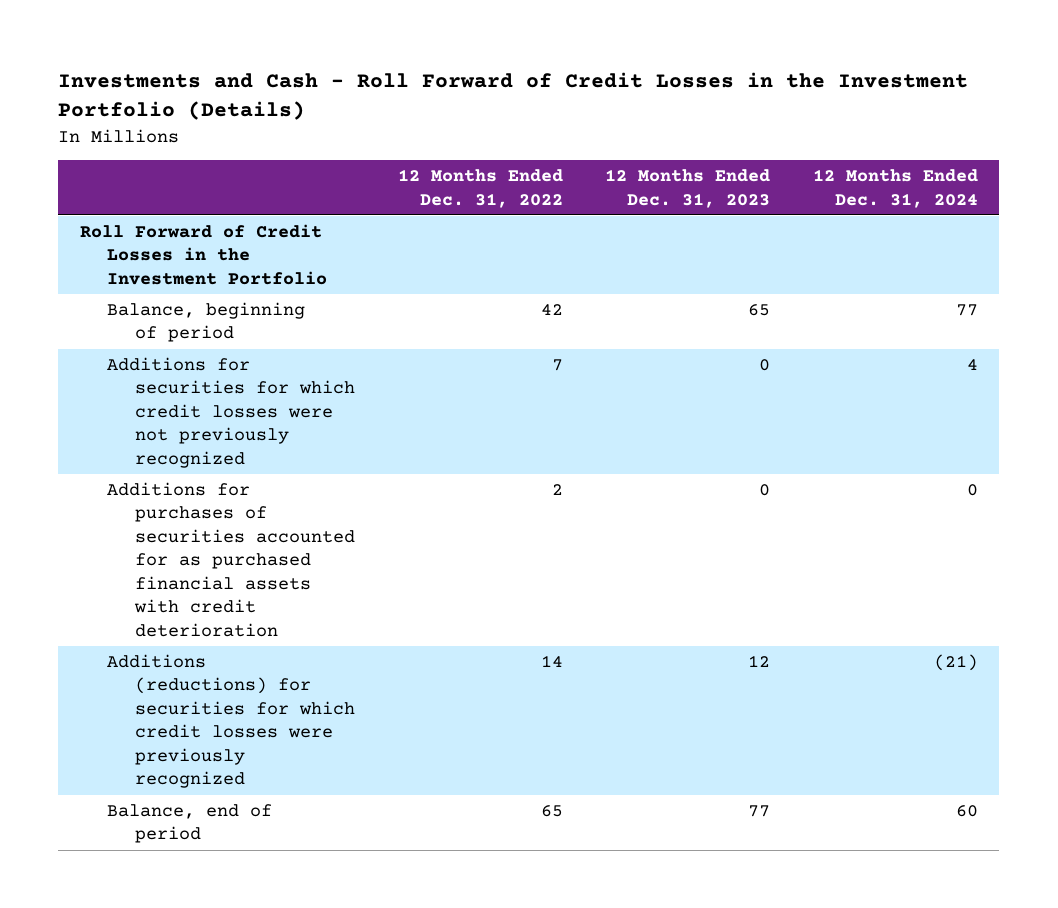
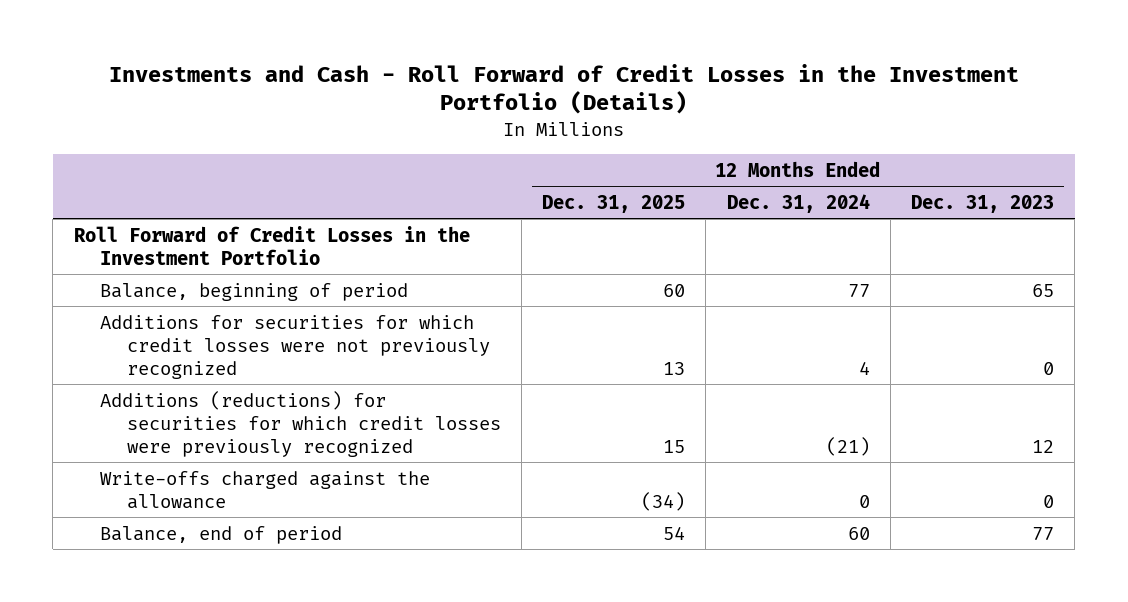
[397,169,563,208] 12 Months Ended Dec. 31, 2022 -> none
none -> [542,194,686,213] Dec. 31, 2025
[107,481,356,637] Additions for purchases of securities accounted for as purchased financial assets with credit deterioration -> none
none -> [100,470,431,509] Write-offs charged against the allowance

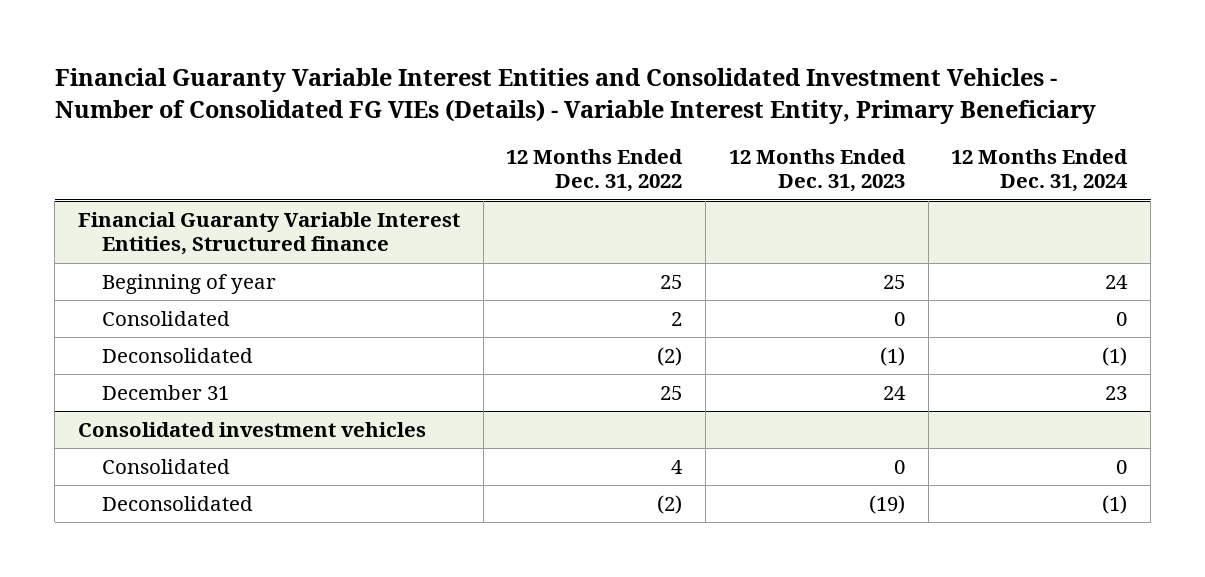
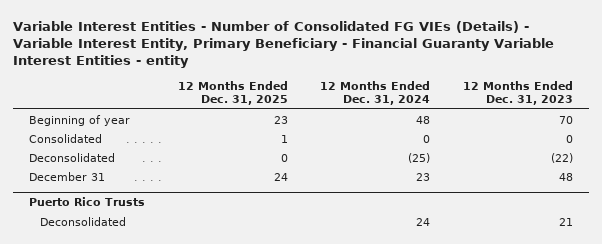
[54,68,1096,124] Financial Guaranty Variable Interest Entities and Consolidated Investment Vehicles - Number of Consolidated FG VIEs (Details) - Variable Interest Entity, Primary Beneficiary -> [13,20,555,69] Variable Interest Entities - Number of Consolidated FG VIEs (Details) - Variable Interest Entity, Primary Beneficiary - Financial Guaranty Variable Interest Entities - entity
[506,148,684,193] 12 Months Ended Dec. 31, 2022 -> none
none -> [177,81,288,106] 12 Months Ended Dec. 31, 2025
[77,211,460,256] Financial Guaranty Variable Interest Entities, Structured finance -> none
[102,310,231,326] Consolidated -> none
[102,347,254,363] Deconsolidated -> none
[102,384,230,400] December 31 -> none
[77,421,426,437] Consolidated investment vehicles -> none
[882,274,905,289] 25 -> [558,115,573,124] 70
[1105,274,1129,289] 24 -> [416,115,431,124] 48
[868,494,905,514] (19) -> [550,152,573,163] (22)
[1102,494,1128,514] (1) -> [408,152,431,163] (25)
none -> [29,171,106,181] December 31
none -> [29,197,146,207] Puerto Rico Trusts
none -> [40,216,127,226] Deconsolidated

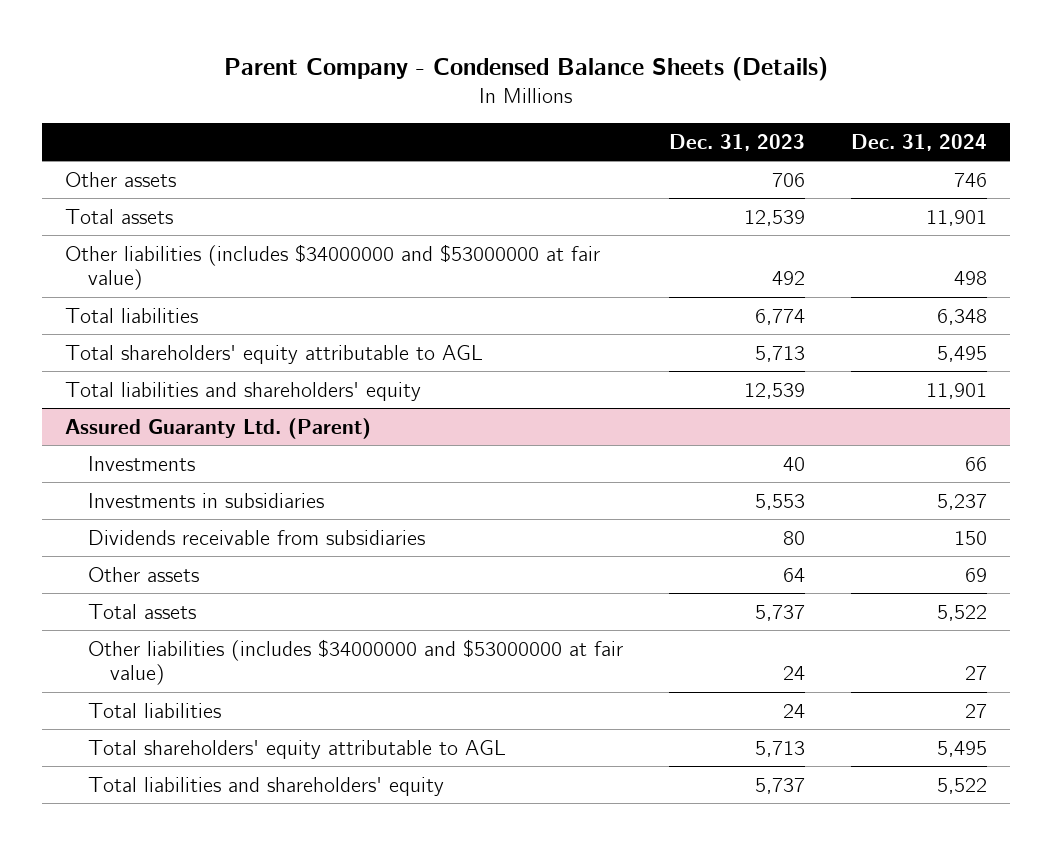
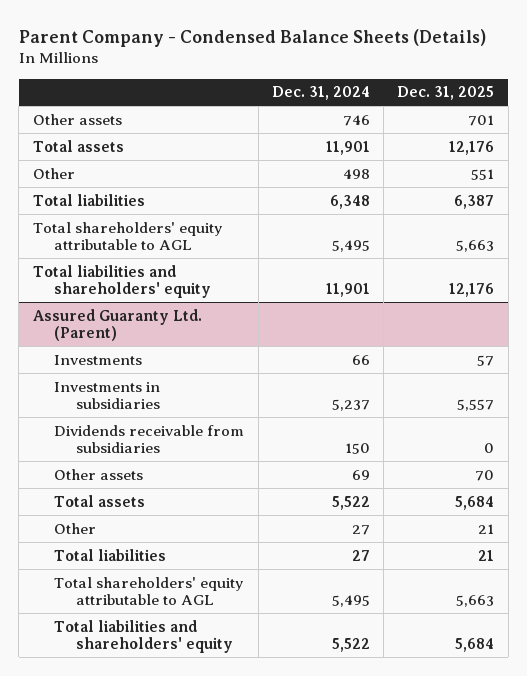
[668,133,805,151] Dec. 31, 2023 -> none
none -> [397,86,495,101] Dec. 31, 2025
[65,243,601,291] Other liabilities (includes $34000000 and $53000000 at fair value) -> [32,167,75,179] Other
[87,638,623,686] Other liabilities (includes $34000000 and $53000000 at fair value) -> [54,522,97,534] Other

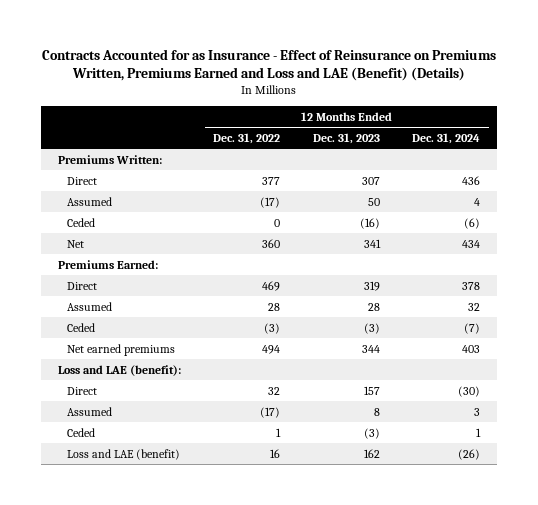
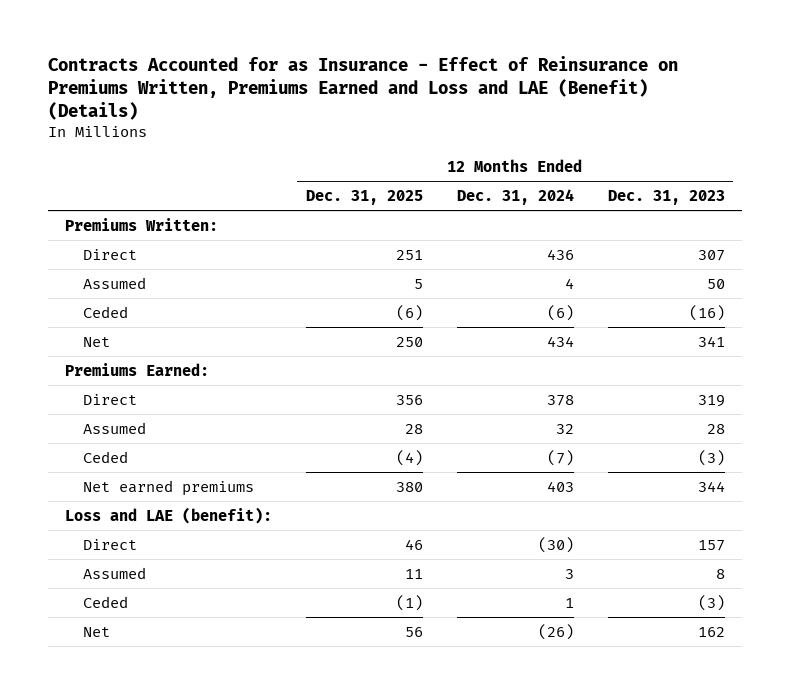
[213,132,281,144] Dec. 31, 2022 -> none
none -> [305,189,423,205] Dec. 31, 2025
[67,448,181,460] Loss and LAE (benefit) -> [82,626,110,637] Net

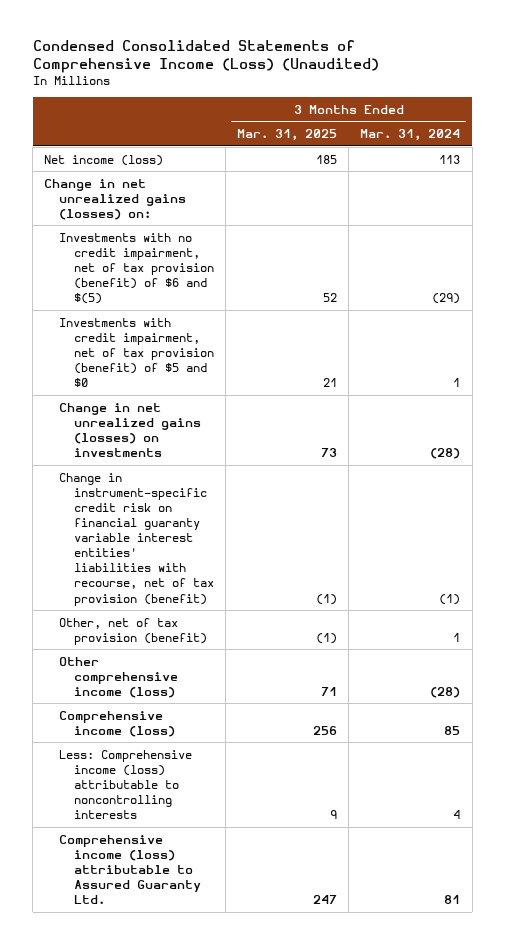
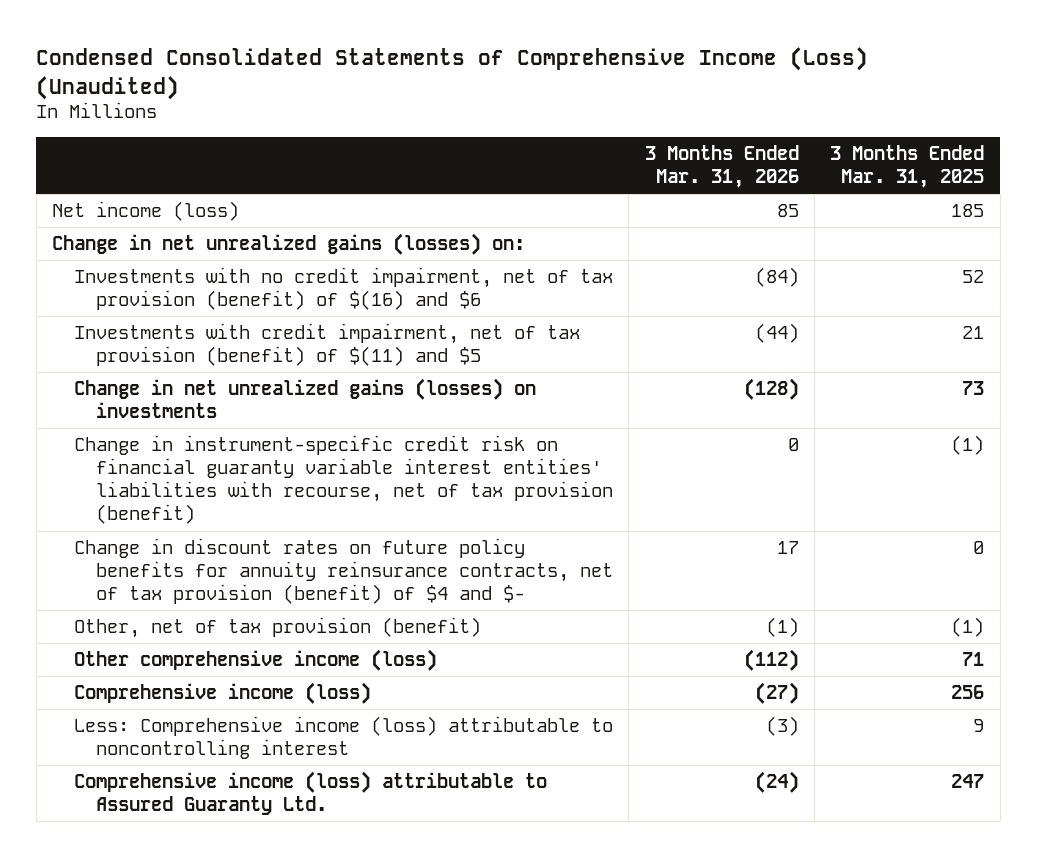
[360,128,461,141] Mar. 31, 2024 -> none
none -> [644,144,799,188] 3 Months Ended Mar. 31, 2026
[59,232,215,305] Investments with no credit impairment, net of tax provision (benefit) of $6 and $(5) -> [73,267,613,311] Investments with no credit impairment, net of tax provision (benefit) of $(16) and $6
[59,317,215,388] Investments with credit impairment, net of tax provision (benefit) of $5 and $0 -> [73,323,580,367] Investments with credit impairment, net of tax provision (benefit) of $(11) and $5
none -> [73,538,613,605] Change in discount rates on future policy benefits for annuity reinsurance contracts, net of tax provision (benefit) of $4 and $-
[59,749,193,820] Less: Comprehensive income (loss) attributable to noncontrolling interests -> [73,716,613,760] Less: Comprehensive income (loss) attributable to noncontrolling interest

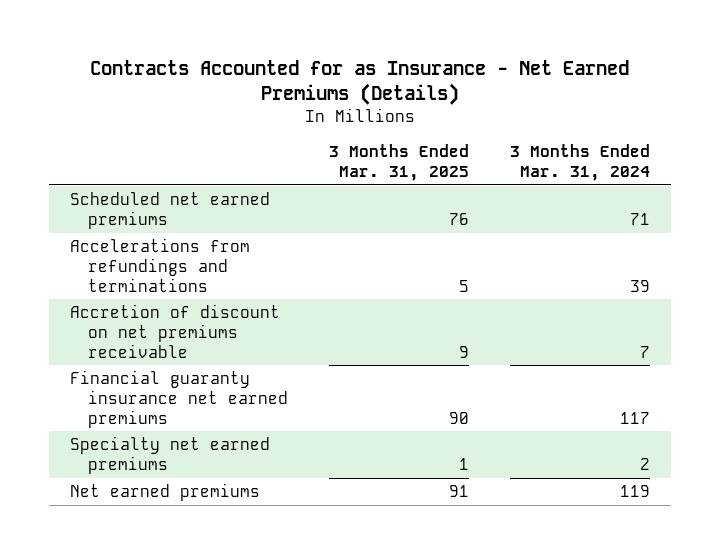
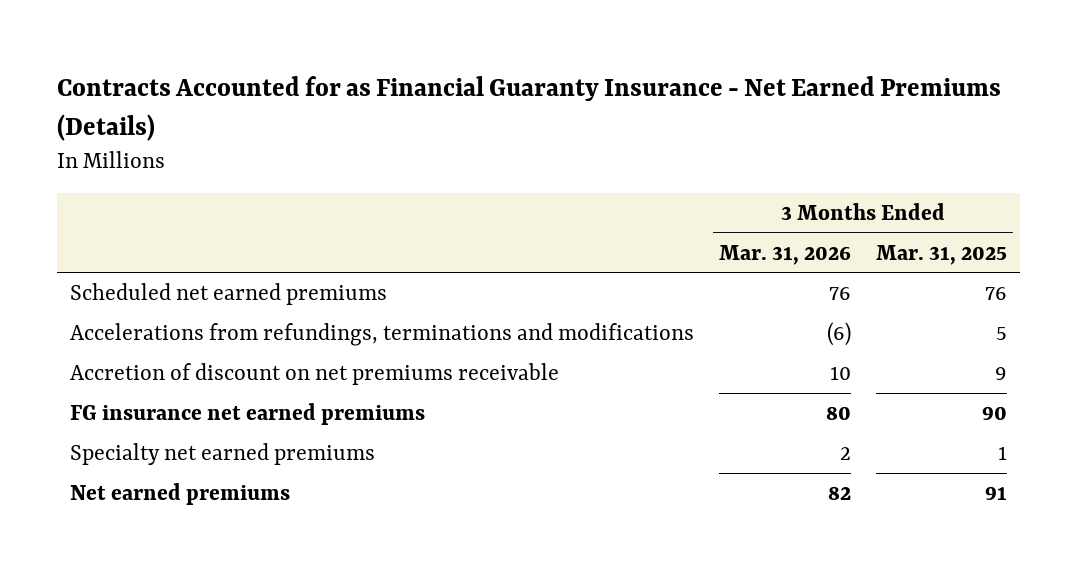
[90,59,630,105] Contracts Accounted for as Insurance - Net Earned Premiums (Details) -> [57,76,1002,141] Contracts Accounted for as Financial Guaranty Insurance - Net Earned Premiums (Details)
[510,144,651,181] 3 Months Ended Mar. 31, 2024 -> none
none -> [719,244,852,265] Mar. 31, 2026
[70,238,251,292] Accelerations from refundings and terminations -> [69,322,694,346] Accelerations from refundings, terminations and modifications
[70,370,289,428] Financial guaranty insurance net earned premiums -> [69,402,425,425] FG insurance net earned premiums

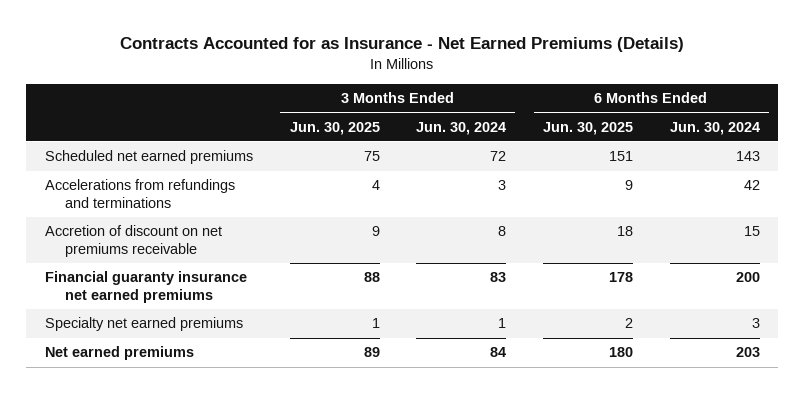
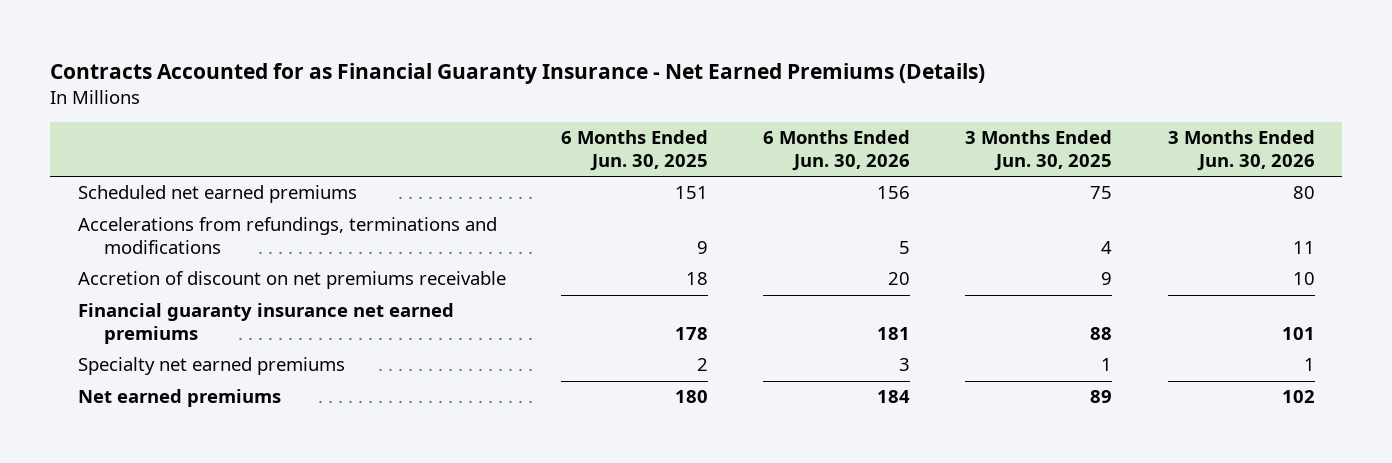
[120,37,685,53] Contracts Accounted for as Insurance - Net Earned Premiums (Details) -> [50,62,986,84] Contracts Accounted for as Financial Guaranty Insurance - Net Earned Premiums (Details)
[416,121,507,135] Jun. 30, 2024 -> none
[669,121,760,135] Jun. 30, 2024 -> none
none -> [763,130,911,172] 6 Months Ended Jun. 30, 2026
none -> [1167,130,1315,172] 3 Months Ended Jun. 30, 2026
[44,179,235,208] Accelerations from refundings and terminations -> [77,217,497,255] Accelerations from refundings, terminations and modifications

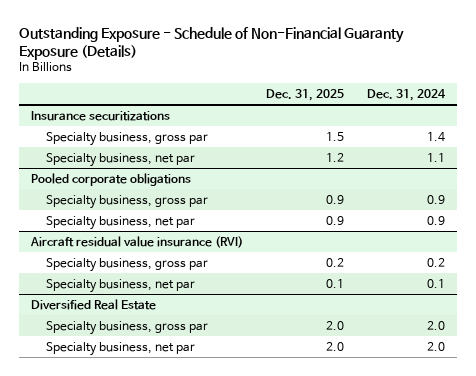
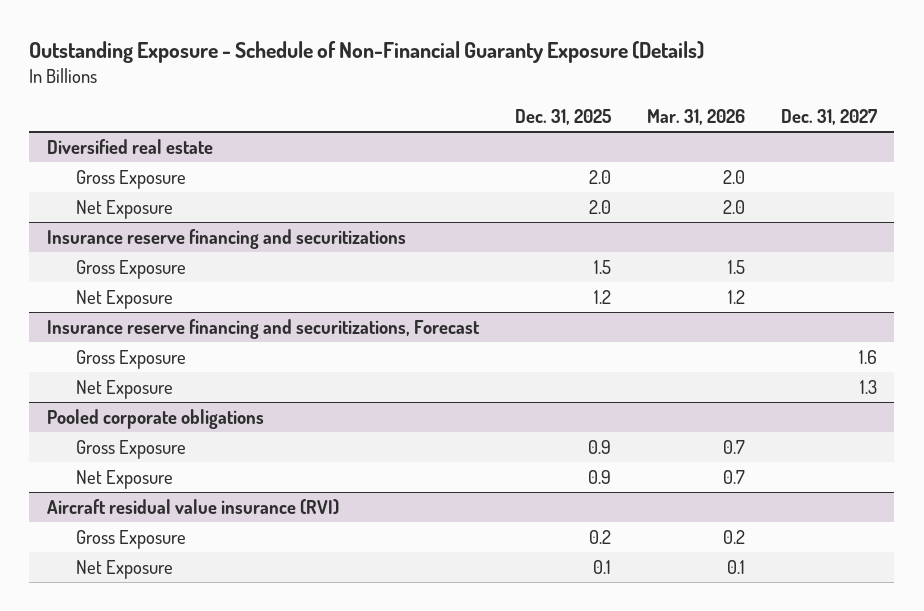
[367,88,447,101] Dec. 31, 2024 -> none
none -> [646,109,745,126] Mar. 31, 2026
none -> [780,109,877,126] Dec. 31, 2027
[30,110,170,121] Insurance securitizations -> none
none -> [47,138,214,154] Diversified real estate
[45,131,208,146] Specialty business, gross par -> [75,169,186,189] Gross Exposure
[326,131,345,141] 1.5 -> [588,169,611,184] 2.0
[45,152,195,167] Specialty business, net par -> [75,199,173,219] Net Exposure
[326,152,345,162] 1.2 -> [588,199,611,214] 2.0
none -> [47,228,407,249] Insurance reserve financing and securitizations
none -> [75,259,186,279] Gross Exposure
none -> [75,289,173,309] Net Exposure
none -> [47,318,481,339] Insurance reserve financing and securitizations, Forecast
none -> [75,349,186,369] Gross Exposure
none -> [75,379,173,399] Net Exposure
[45,194,208,209] Specialty business, gross par -> [75,439,186,459] Gross Exposure
[45,215,195,230] Specialty business, net par -> [75,469,173,489] Net Exposure
[30,298,156,310] Diversified Real Estate -> none
[45,320,208,335] Specialty business, gross par -> none
[45,341,195,356] Specialty business, net par -> none
[45,257,208,272] Specialty business, gross par -> [75,529,186,549] Gross Exposure
[45,278,195,293] Specialty business, net par -> [75,559,173,579] Net Exposure

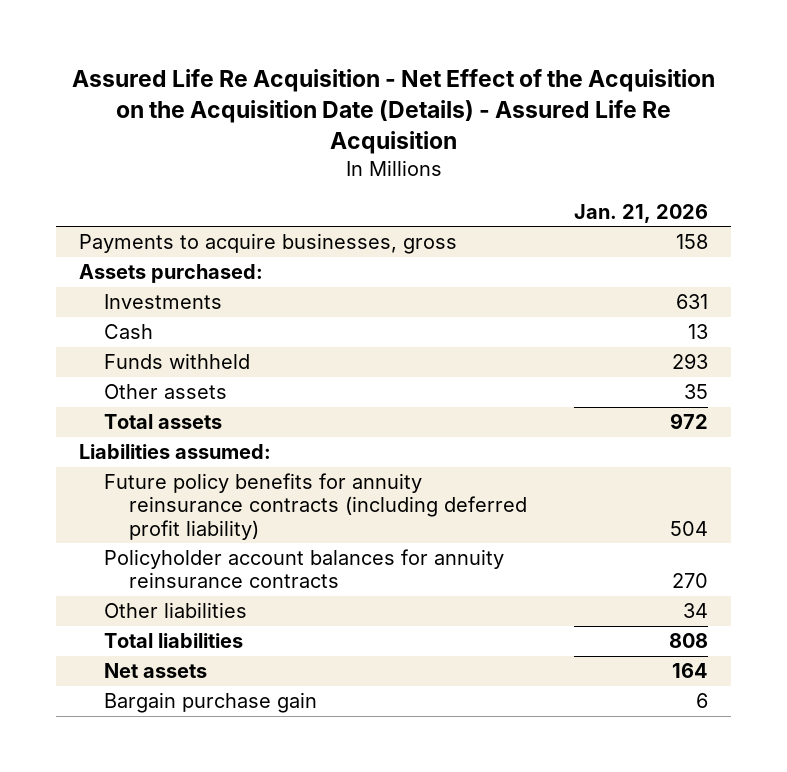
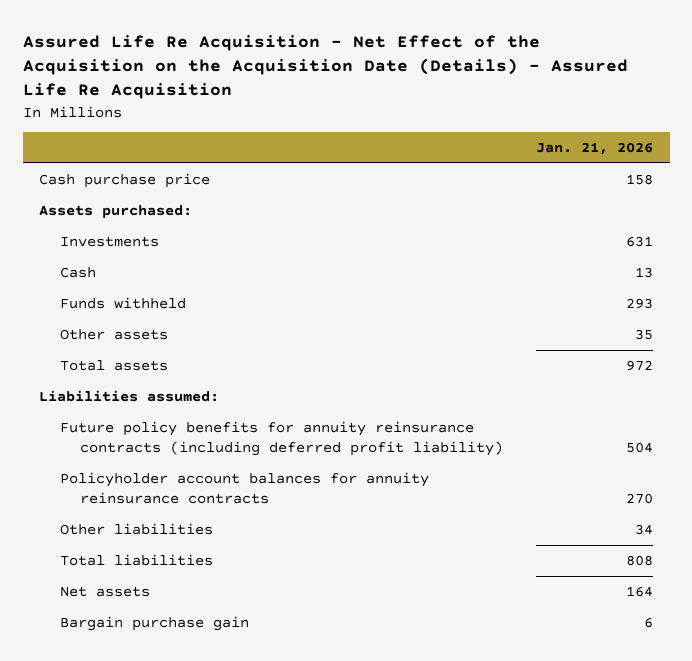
[79,233,458,255] Payments to acquire businesses, gross -> [39,172,211,188] Cash purchase price

